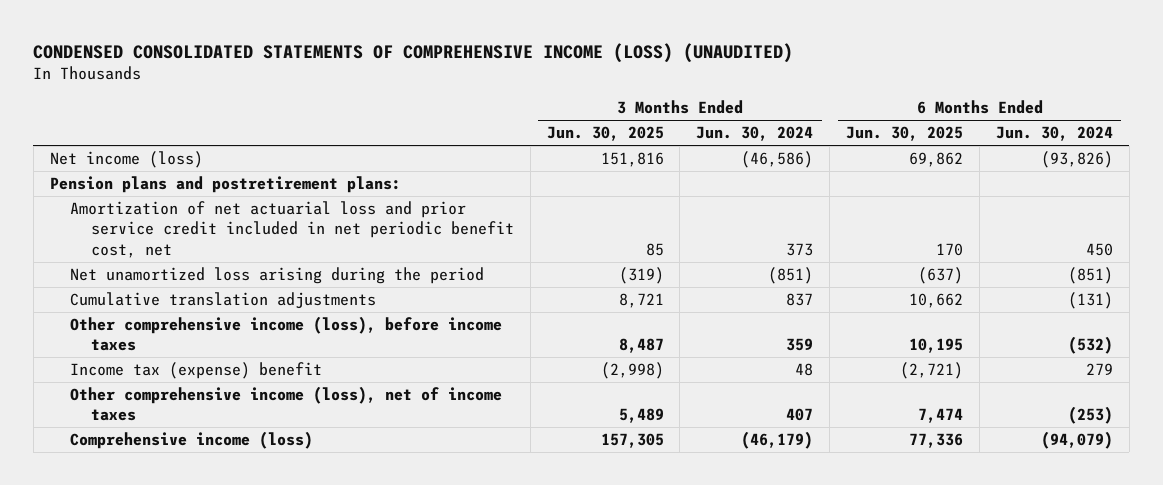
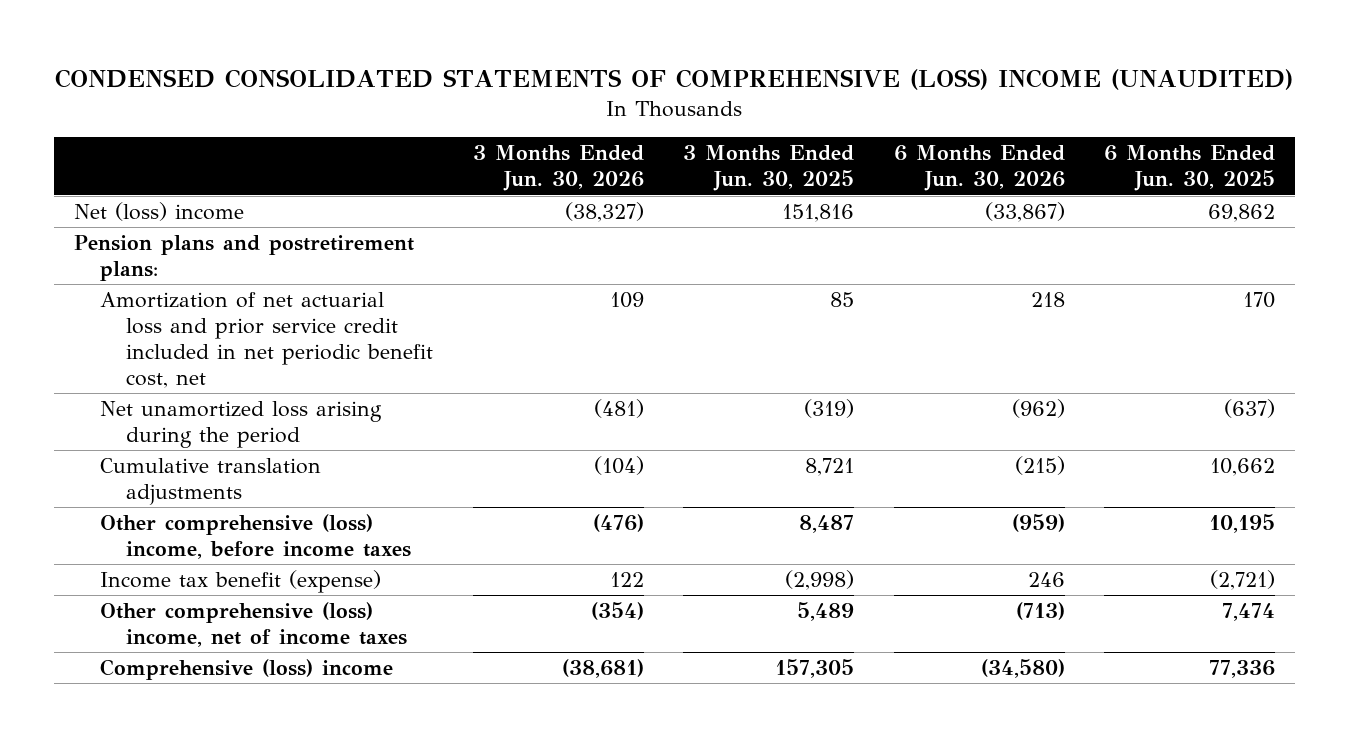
[33,42,794,63] CONDENSED CONSOLIDATED STATEMENTS OF COMPREHENSIVE INCOME (LOSS) (UNAUDITED) -> [55,68,1294,90] CONDENSED CONSOLIDATED STATEMENTS OF COMPREHENSIVE (LOSS) INCOME (UNAUDITED)
[696,126,814,142] Jun. 30, 2024 -> none
[995,126,1113,142] Jun. 30, 2024 -> none
none -> [472,145,644,192] 3 Months Ended Jun. 30, 2026
none -> [893,145,1065,192] 6 Months Ended Jun. 30, 2026
[49,151,203,169] Net income (loss) -> [73,202,244,222] Net (loss) income
[70,316,503,352] Other comprehensive income (loss), before income taxes -> [99,514,412,560] Other comprehensive (loss) income, before income taxes
[70,362,323,380] Income tax (expense) benefit -> [99,570,381,594] Income tax benefit (expense)
[70,386,503,422] Other comprehensive income (loss), net of income taxes -> [99,602,408,648] Other comprehensive (loss) income, net of income taxes
[70,431,314,450] Comprehensive income (loss) -> [99,659,393,681] Comprehensive (loss) income

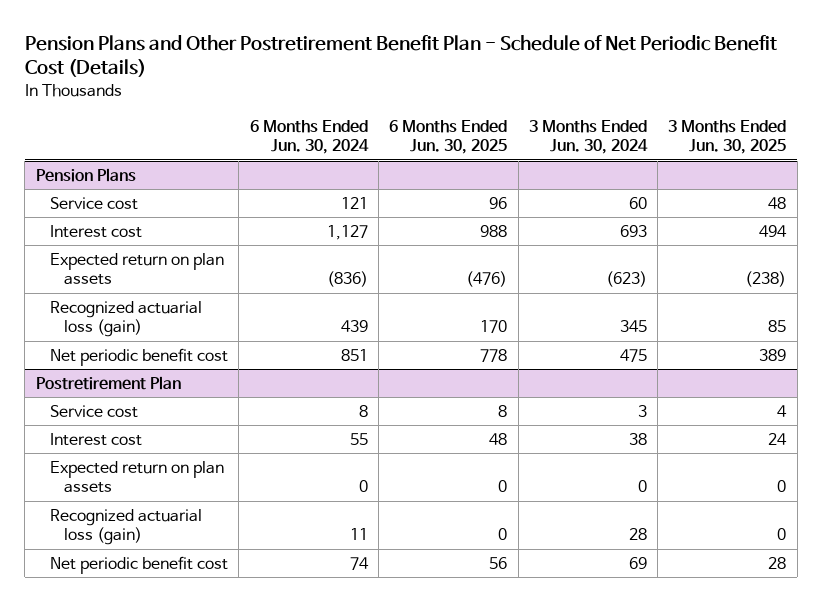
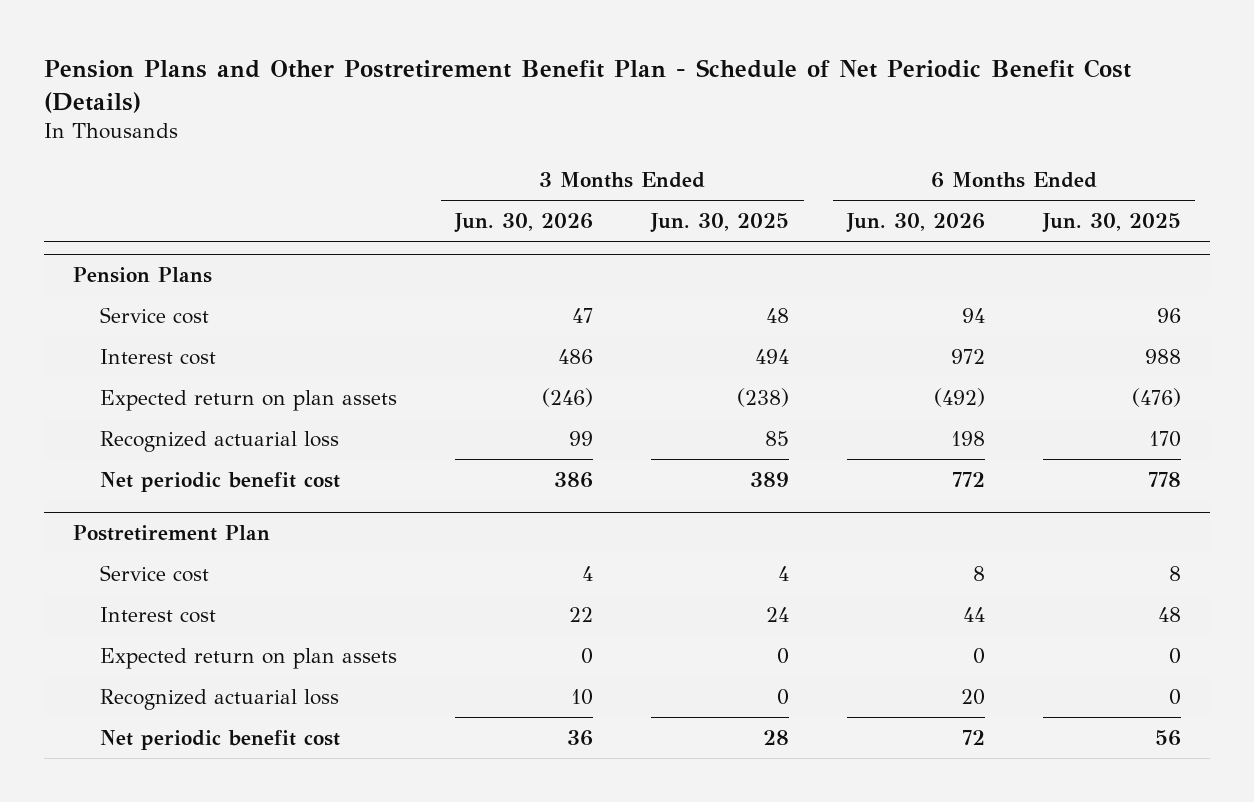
[249,119,369,155] 6 Months Ended Jun. 30, 2024 -> none
[528,119,648,155] 3 Months Ended Jun. 30, 2024 -> none
none -> [454,213,594,234] Jun. 30, 2026
none -> [846,213,986,234] Jun. 30, 2026
[49,300,202,338] Recognized actuarial loss (gain) -> [100,430,340,452] Recognized actuarial loss
[49,508,202,546] Recognized actuarial loss (gain) -> [100,688,340,710] Recognized actuarial loss

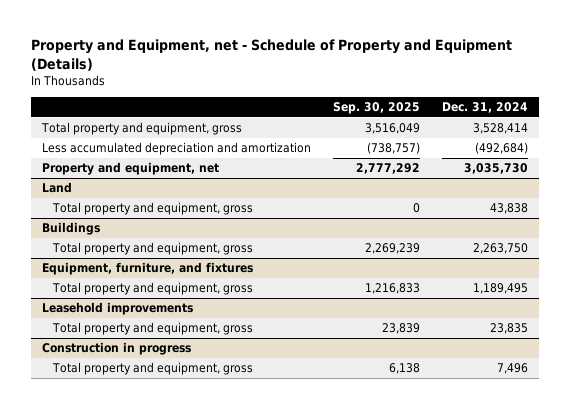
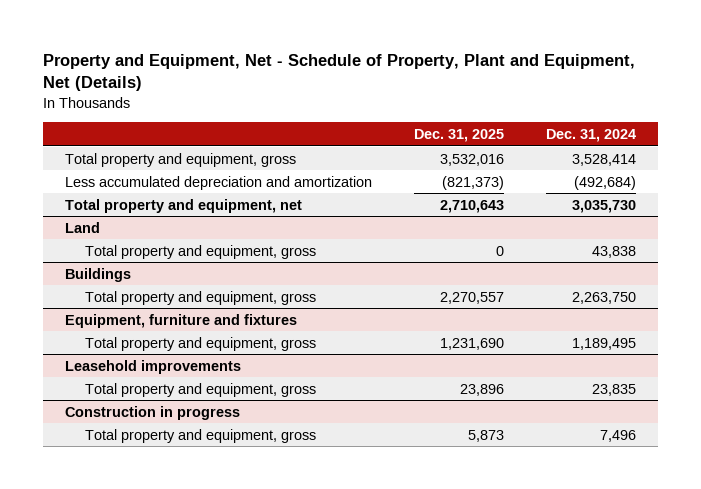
[31,38,513,71] Property and Equipment, net - Schedule of Property and Equipment (Details) -> [43,53,636,92] Property and Equipment, Net - Schedule of Property, Plant and Equipment, Net (Details)
[333,102,421,115] Sep. 30, 2025 -> none
none -> [413,129,504,143] Dec. 31, 2025
[42,162,220,176] Property and equipment, net -> [64,198,302,213] Total property and equipment, net
[42,262,254,276] Equipment, furniture, and fixtures -> [64,313,297,328] Equipment, furniture and fixtures

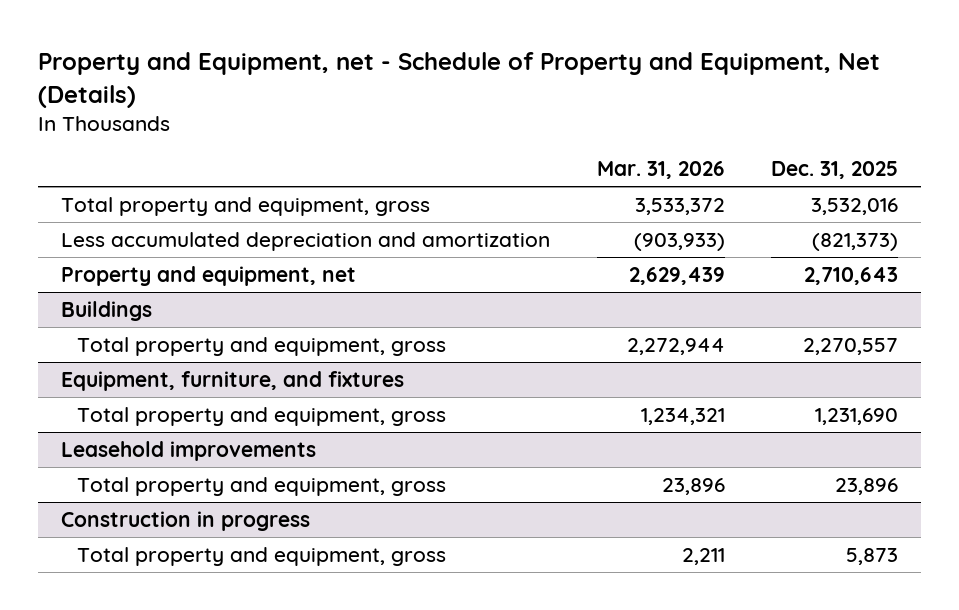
[43,53,636,92] Property and Equipment, Net - Schedule of Property, Plant and Equipment, Net (Details) -> [38,52,881,108] Property and Equipment, net - Schedule of Property and Equipment, Net (Details)
[546,129,637,143] Dec. 31, 2024 -> none
none -> [596,161,725,180] Mar. 31, 2026
[64,221,100,233] Land -> none
[85,244,317,259] Total property and equipment, gross -> none
[64,198,302,213] Total property and equipment, net -> [61,265,357,286] Property and equipment, net
[64,313,297,328] Equipment, furniture and fixtures -> [61,370,405,391] Equipment, furniture, and fixtures

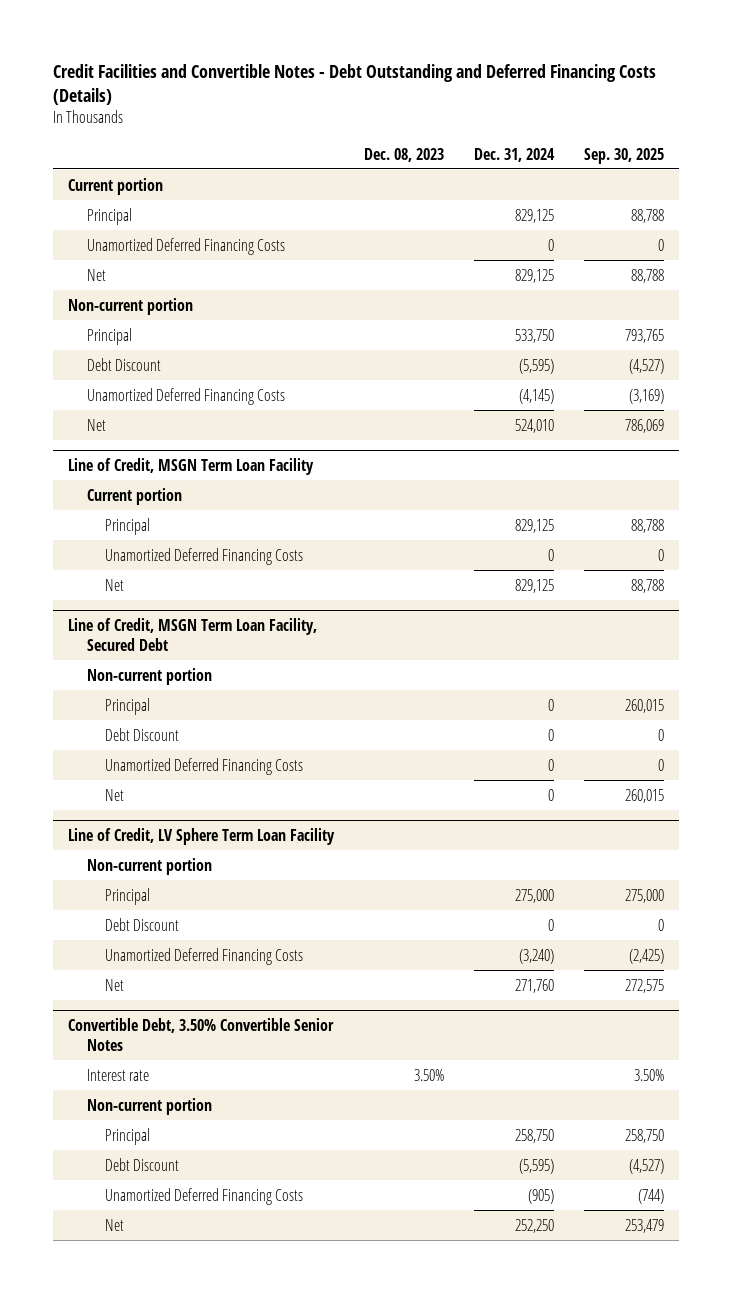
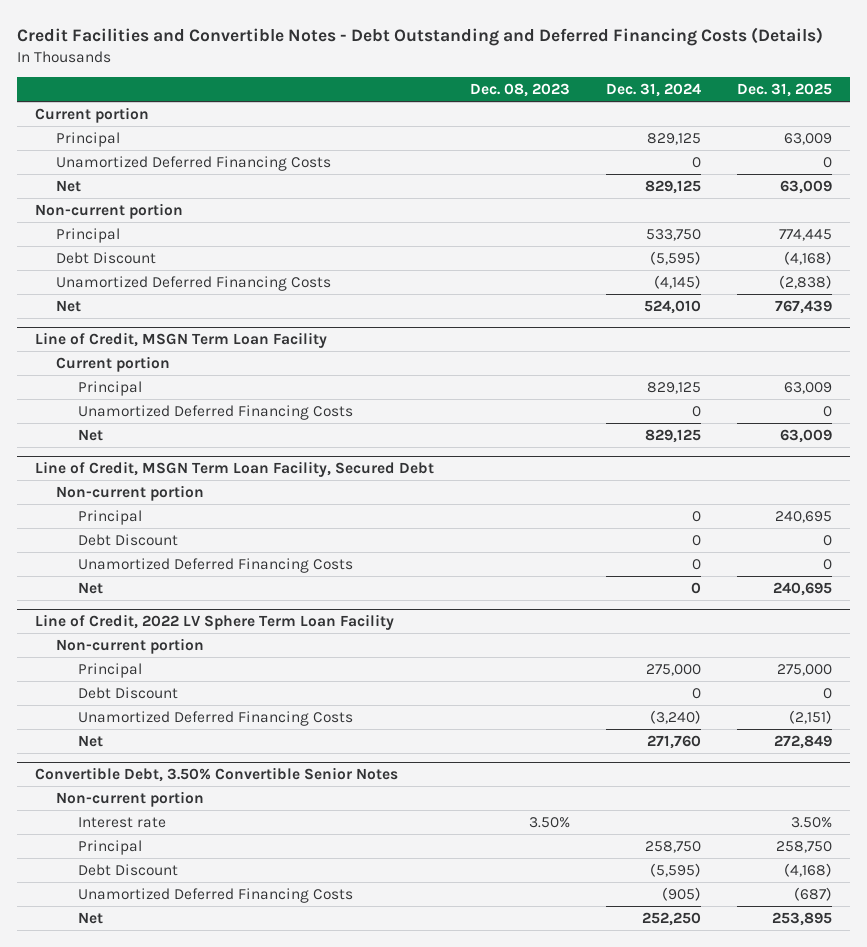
[584,147,665,164] Sep. 30, 2025 -> none
none -> [737,83,833,98] Dec. 31, 2025
[68,827,336,845] Line of Credit, LV Sphere Term Loan Facility -> [35,614,395,631] Line of Credit, 2022 LV Sphere Term Loan Facility
[86,1068,149,1081] Interest rate -> [77,817,166,829] Interest rate

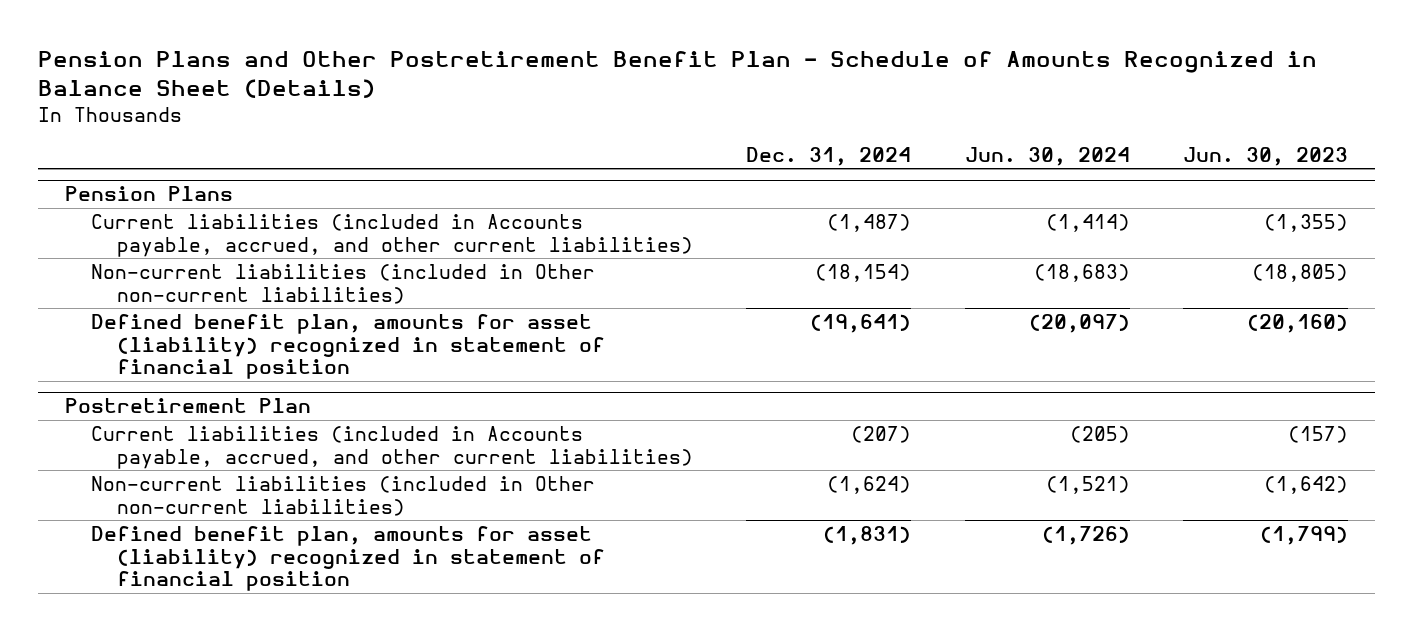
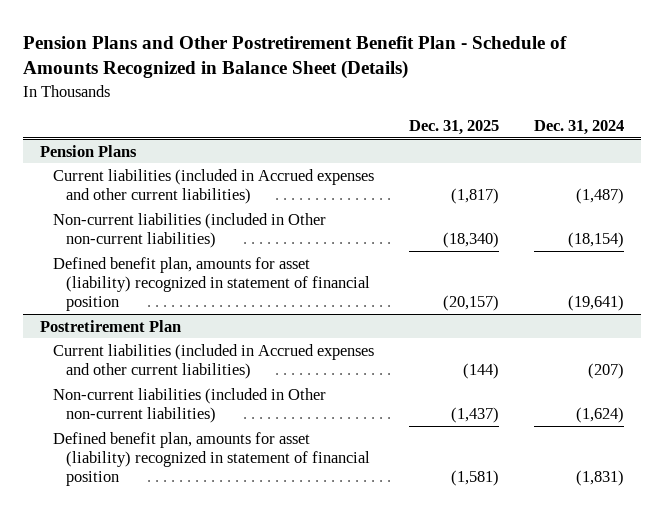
[964,146,1130,166] Jun. 30, 2024 -> none
[1183,146,1349,166] Jun. 30, 2023 -> none
none -> [408,120,499,136] Dec. 31, 2025
[90,213,693,257] Current liabilities (included in Accounts payable, accrued, and other current liabilities) -> [53,168,375,205] Current liabilities (included in Accrued expenses and other current liabilities)
[90,425,693,469] Current liabilities (included in Accounts payable, accrued, and other current liabilities) -> [53,343,375,380] Current liabilities (included in Accrued expenses and other current liabilities)

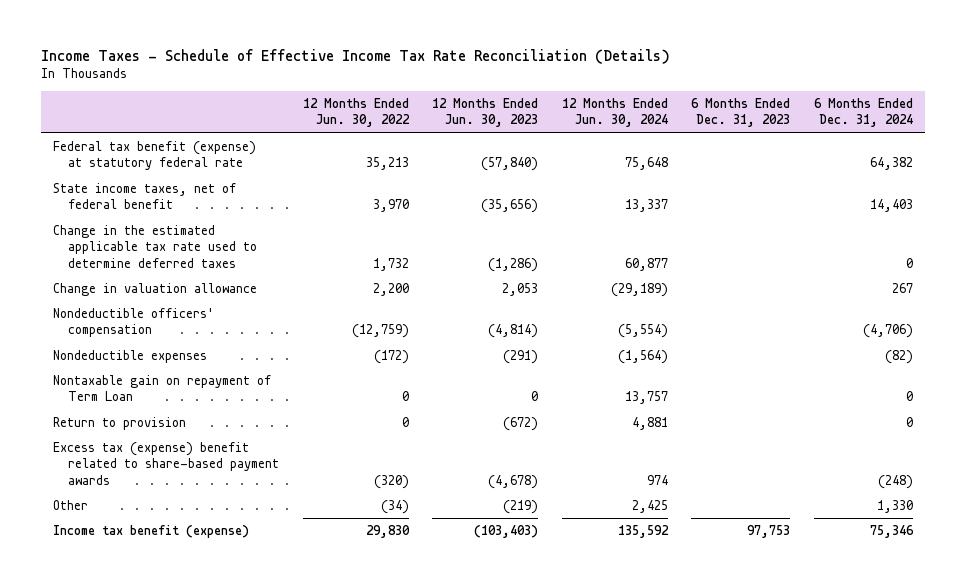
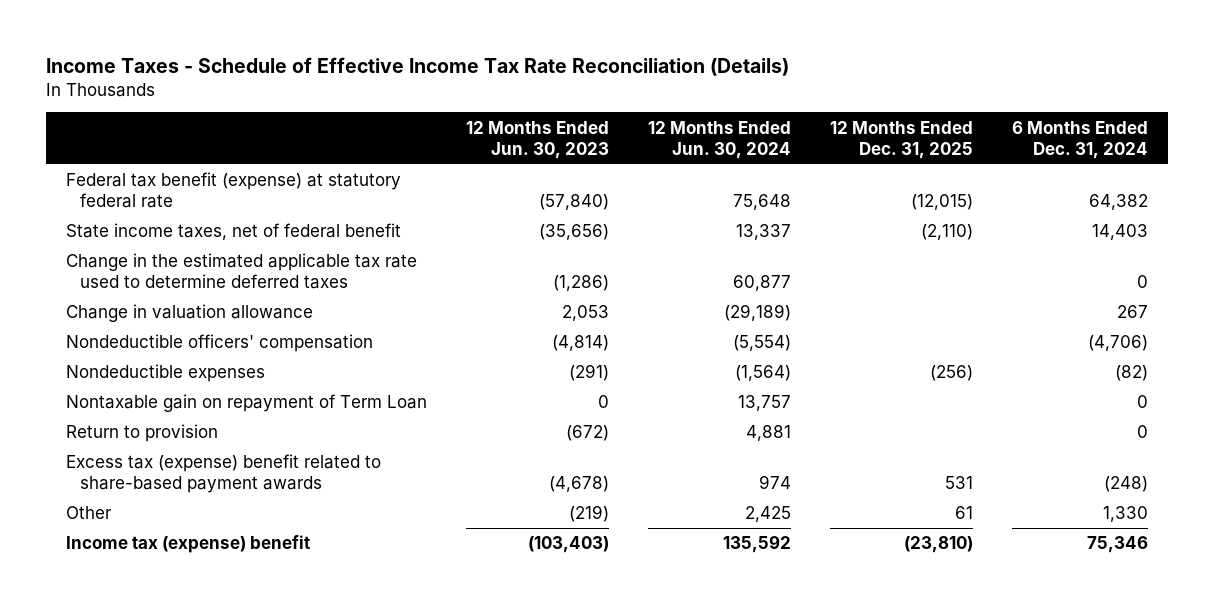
[302,98,410,128] 12 Months Ended Jun. 30, 2022 -> none
[691,98,791,128] 6 Months Ended Dec. 31, 2023 -> none
none -> [830,120,974,159] 12 Months Ended Dec. 31, 2025
[52,525,249,539] Income tax benefit (expense) -> [65,535,310,554] Income tax (expense) benefit

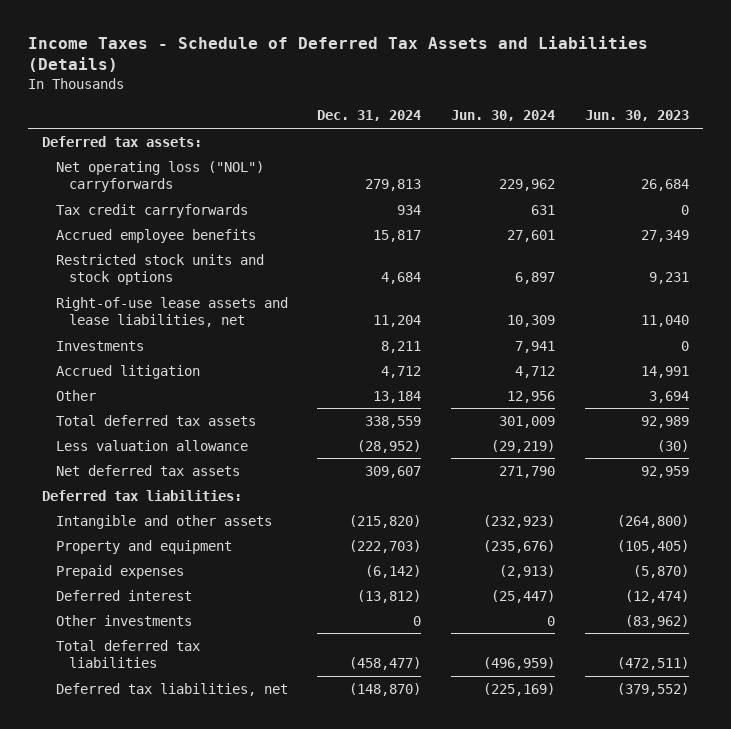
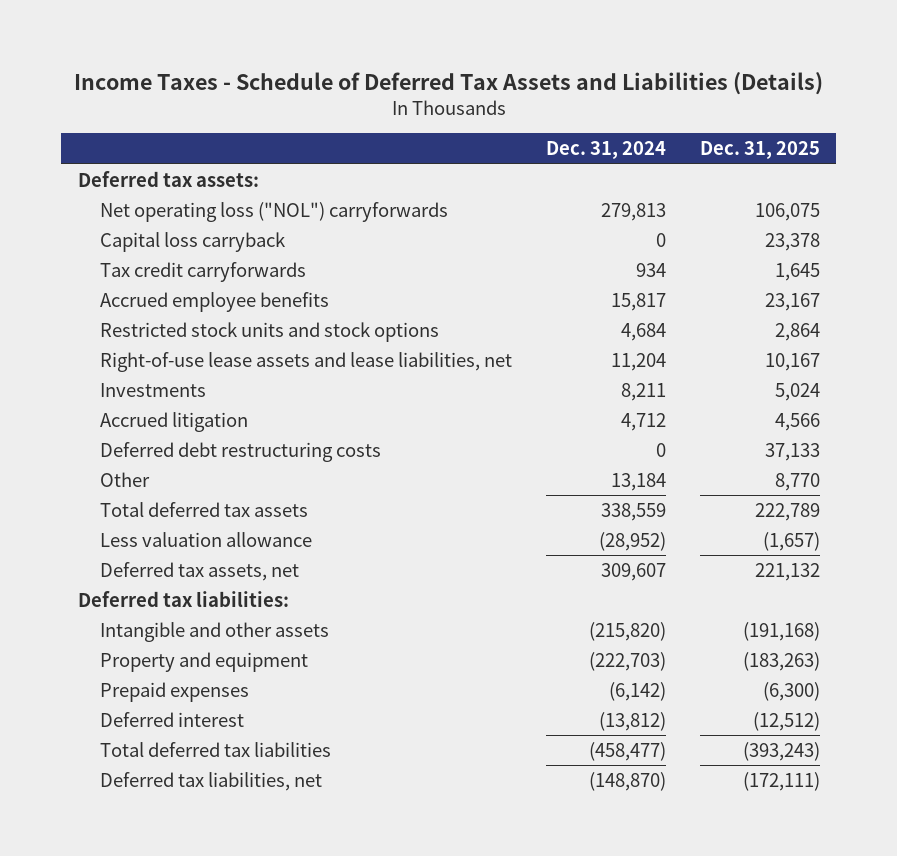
[450,110,555,122] Jun. 30, 2024 -> none
[584,110,689,122] Jun. 30, 2023 -> none
none -> [699,141,820,160] Dec. 31, 2025
none -> [100,231,287,252] Capital loss carryback
none -> [100,441,382,462] Deferred debt restructuring costs
[55,464,240,476] Net deferred tax assets -> [100,561,300,581] Deferred tax assets, net
[55,614,192,626] Other investments -> none

